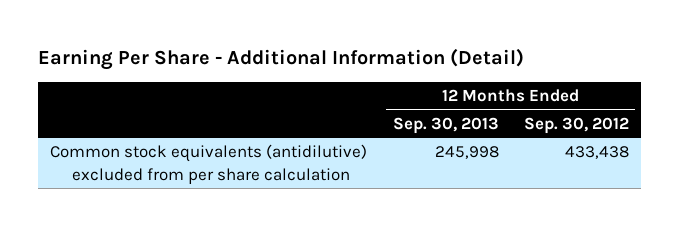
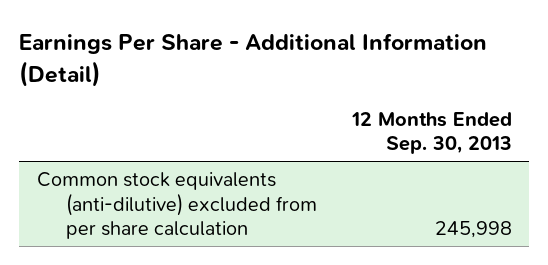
[37,48,524,71] Earning Per Share - Additional Information (Detail) -> [19,33,488,87] Earnings Per Share - Additional Information (Detail)
[523,116,629,134] Sep. 30, 2012 -> none
[50,144,368,184] Common stock equivalents (antidilutive) excluded from per share calculation -> [36,172,318,240] Common stock equivalents (anti-dilutive) excluded from per share calculation

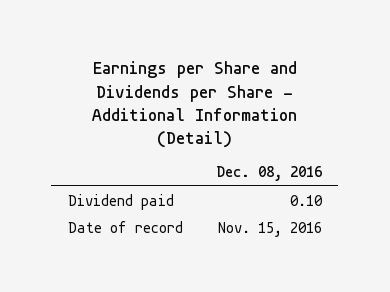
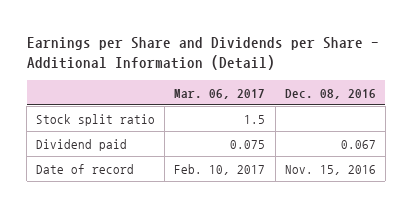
none -> [174,88,266,99] Mar. 06, 2017
none -> [36,113,156,126] Stock split ratio
[289,194,323,206] 0.10 -> [340,139,376,149] 0.067

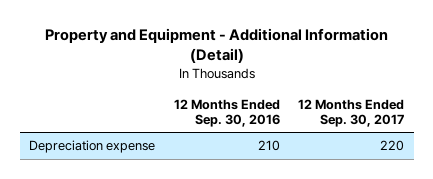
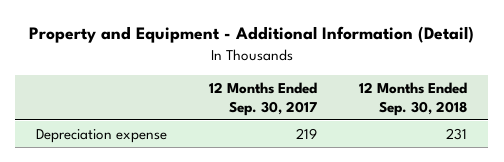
[173,98,280,128] 12 Months Ended Sep. 30, 2016 -> none
none -> [359,81,468,116] 12 Months Ended Sep. 30, 2018
[380,140,405,152] 220 -> [296,128,318,140] 219

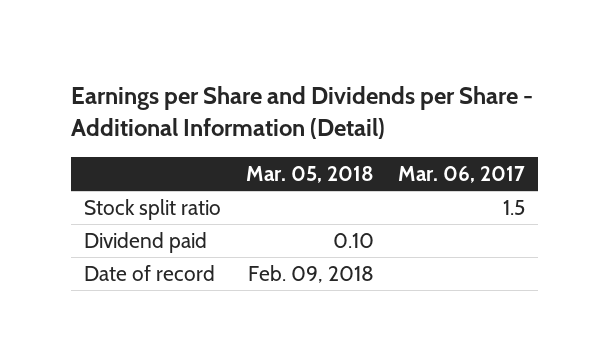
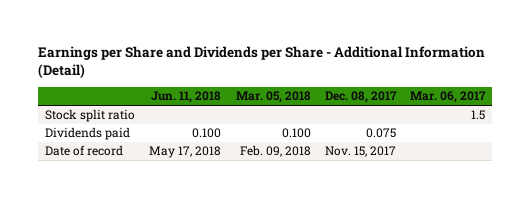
none -> [151,91,222,104] Jun. 11, 2018
none -> [324,91,397,104] Dec. 08, 2017
[83,231,207,253] Dividend paid -> [45,127,131,141] Dividends paid
[332,232,374,248] 0.10 -> [281,128,311,139] 0.100

